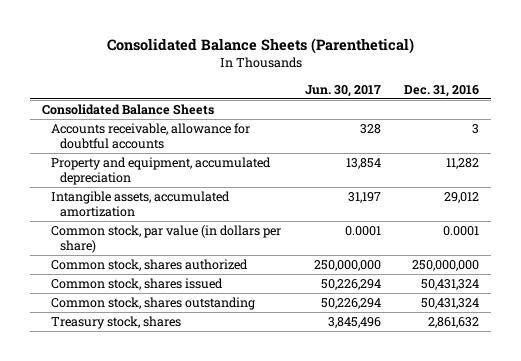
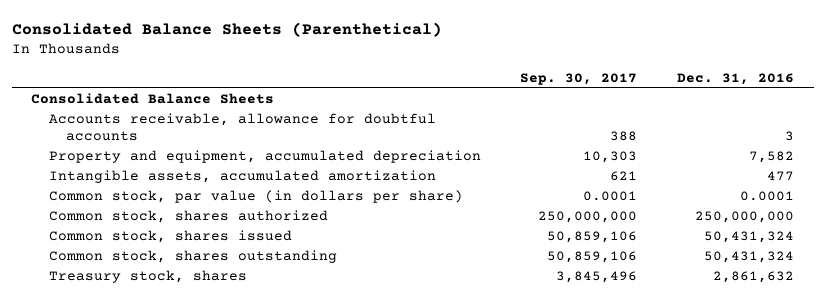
[304,84,381,97] Jun. 30, 2017 -> none
none -> [520,72,638,85] Sep. 30, 2017
[446,158,480,170] 11,282 -> [749,151,795,164] 7,582
[444,192,480,204] 29,012 -> [767,171,795,182] 477

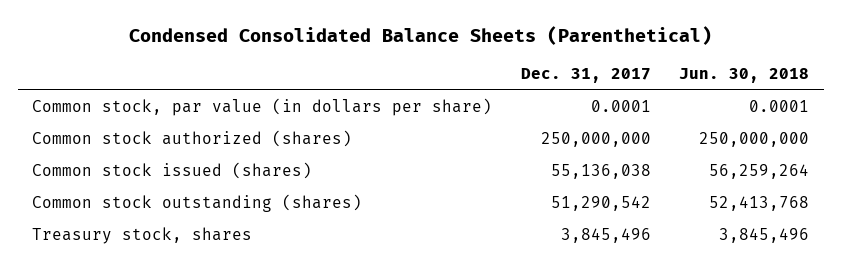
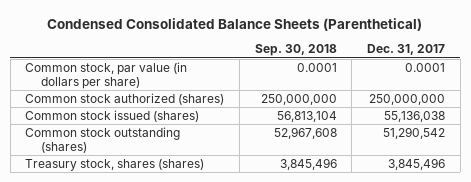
[679,68,810,84] Jun. 30, 2018 -> none
none -> [254,44,337,57] Sep. 30, 2018
[32,227,253,245] Treasury stock, shares -> [25,158,205,171] Treasury stock, shares (shares)

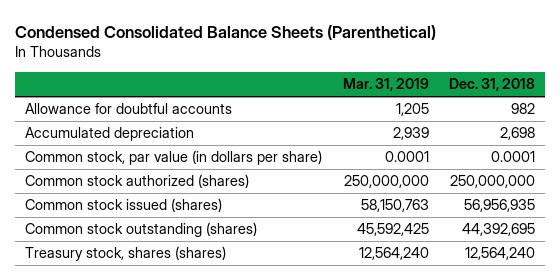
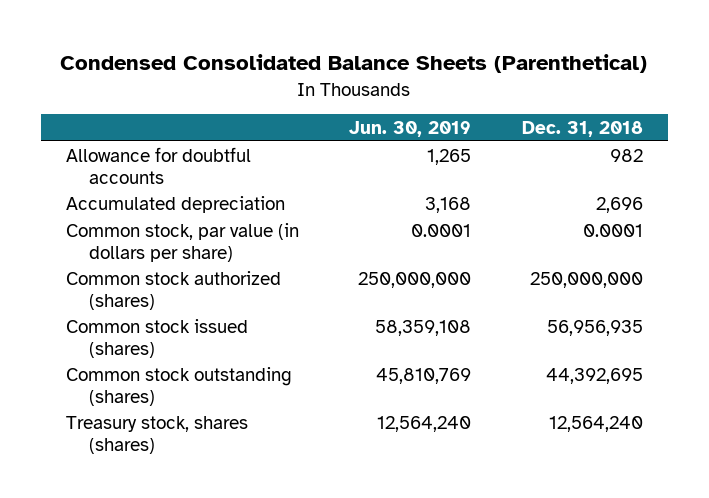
[342,78,429,92] Mar. 31, 2019 -> none
none -> [349,121,472,138] Jun. 30, 2019
[499,127,535,141] 2,698 -> [595,196,643,213] 2,696

